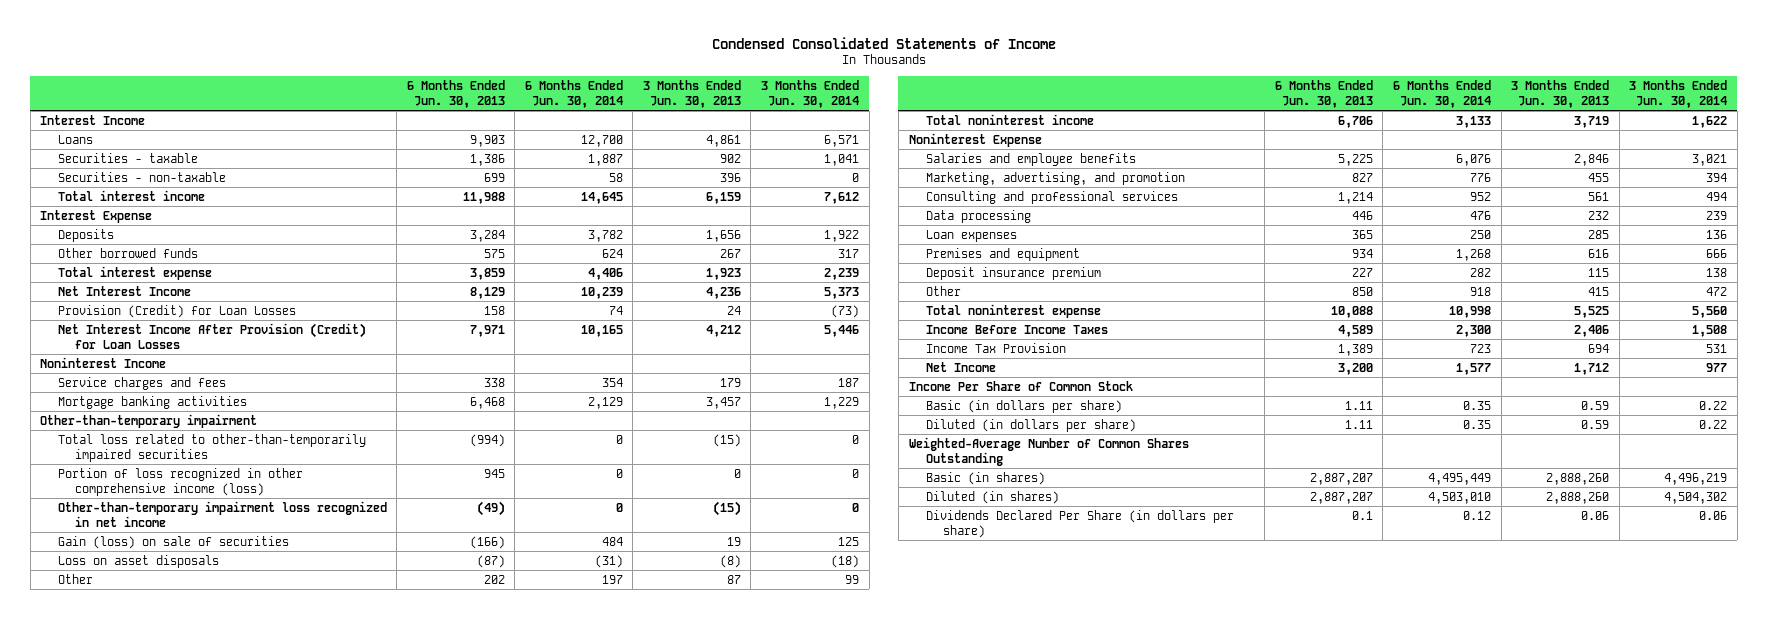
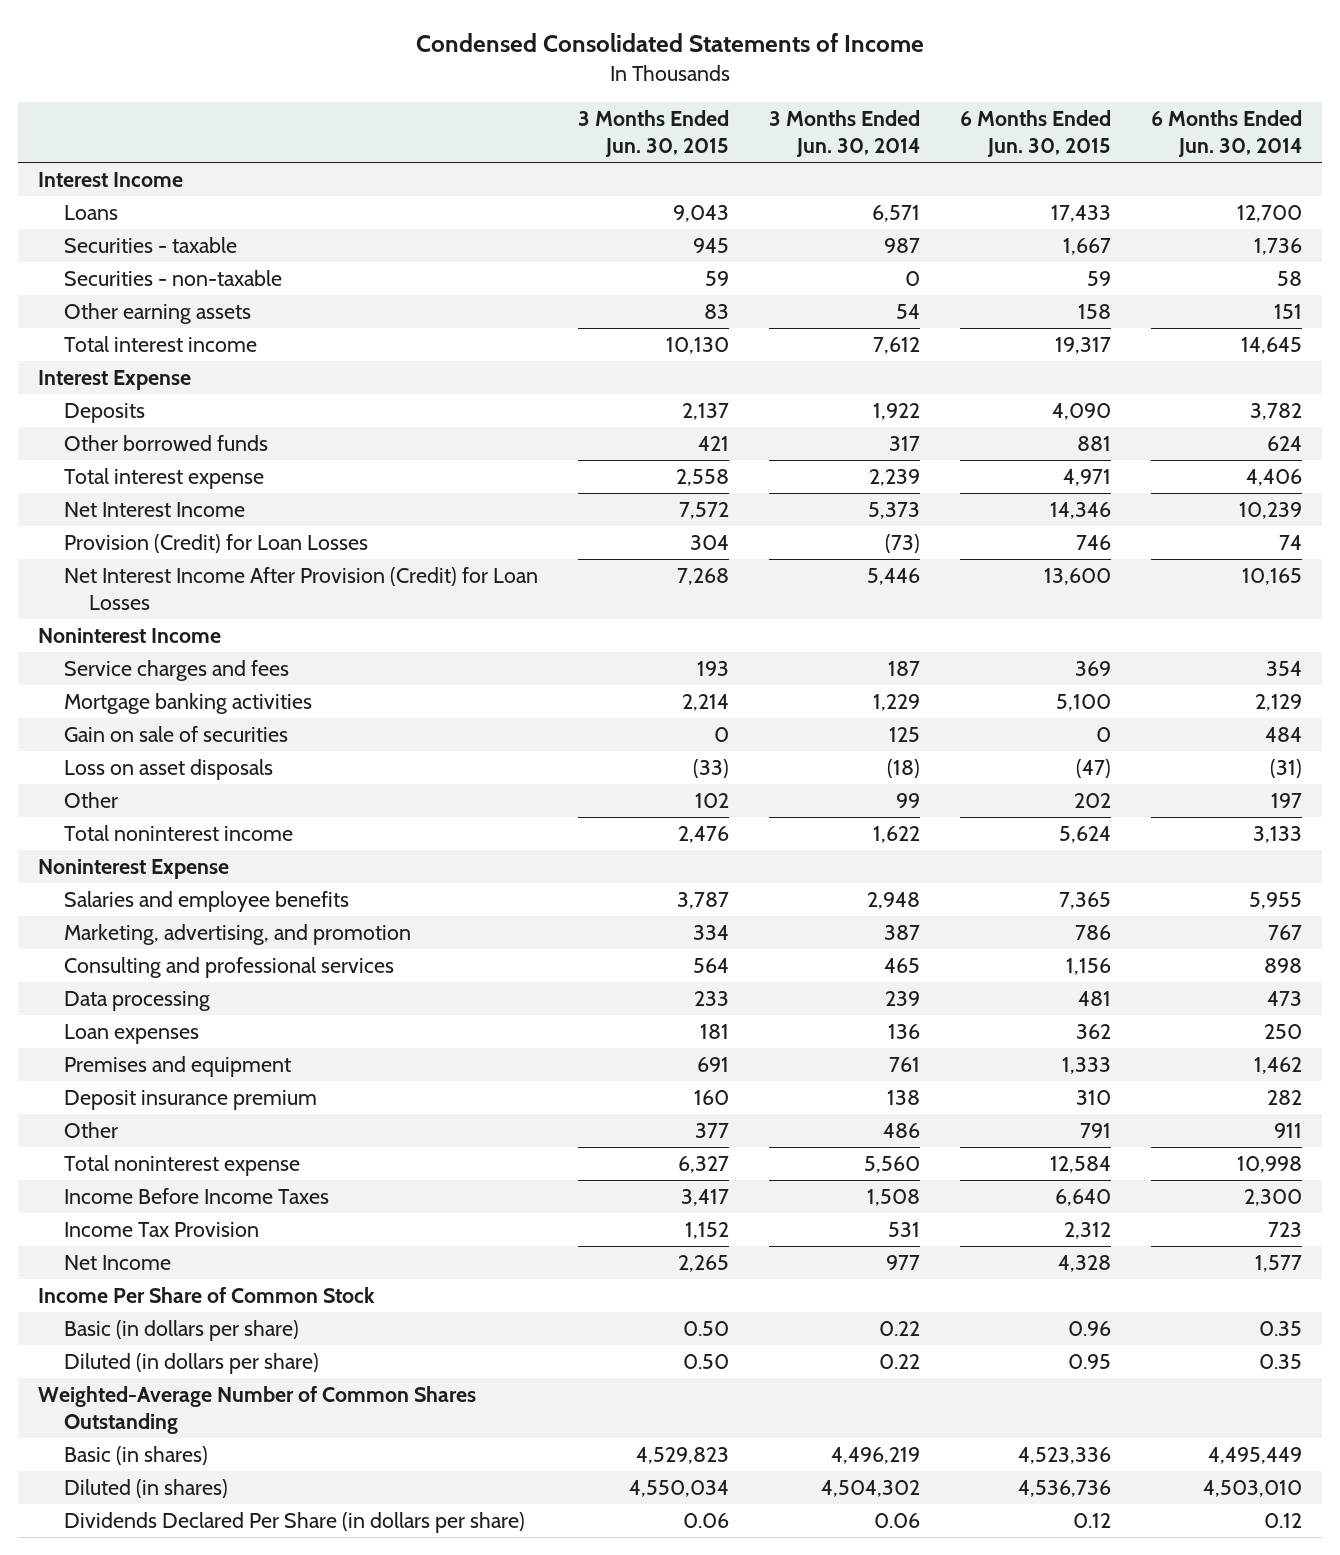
[406,79,505,108] 6 Months Ended Jun. 30, 2013 -> none
[642,79,741,108] 3 Months Ended Jun. 30, 2013 -> none
none -> [577,110,729,158] 3 Months Ended Jun. 30, 2015
none -> [959,110,1111,158] 6 Months Ended Jun. 30, 2015
[587,153,623,166] 1,887 -> [1253,238,1302,256] 1,736
[824,153,860,166] 1,041 -> [883,238,920,254] 987
none -> [63,303,251,325] Other earning assets
[40,413,258,428] Other-than-temporary impairment -> none
[57,433,366,462] Total loss related to other-than-temporarily impaired securities -> none
[57,467,303,496] Portion of loss recognized in other comprehensive income (loss) -> none
[57,500,387,527] Other-than-temporary impairment loss recognized in net income -> none
[57,535,289,549] Gain (loss) on sale of securities -> [63,726,288,743] Gain on sale of securities
[1455,153,1491,166] 6,076 -> [1248,892,1302,910] 5,955
[1692,153,1728,166] 3,021 -> [866,892,920,910] 2,948
[1469,172,1491,182] 776 -> [1267,925,1302,941] 767
[1706,172,1728,182] 394 -> [883,925,920,941] 387
[1469,191,1491,201] 952 -> [1263,958,1302,974] 898
[1706,191,1728,201] 494 -> [883,958,920,974] 465
[1469,210,1491,220] 476 -> [1266,991,1302,1007] 473
[1455,248,1491,261] 1,268 -> [1253,1057,1302,1075] 1,462
[1706,248,1728,258] 666 -> [888,1057,920,1073] 761
[1469,286,1491,296] 918 -> [1273,1123,1302,1139] 911
[1706,286,1728,296] 472 -> [882,1123,920,1139] 486

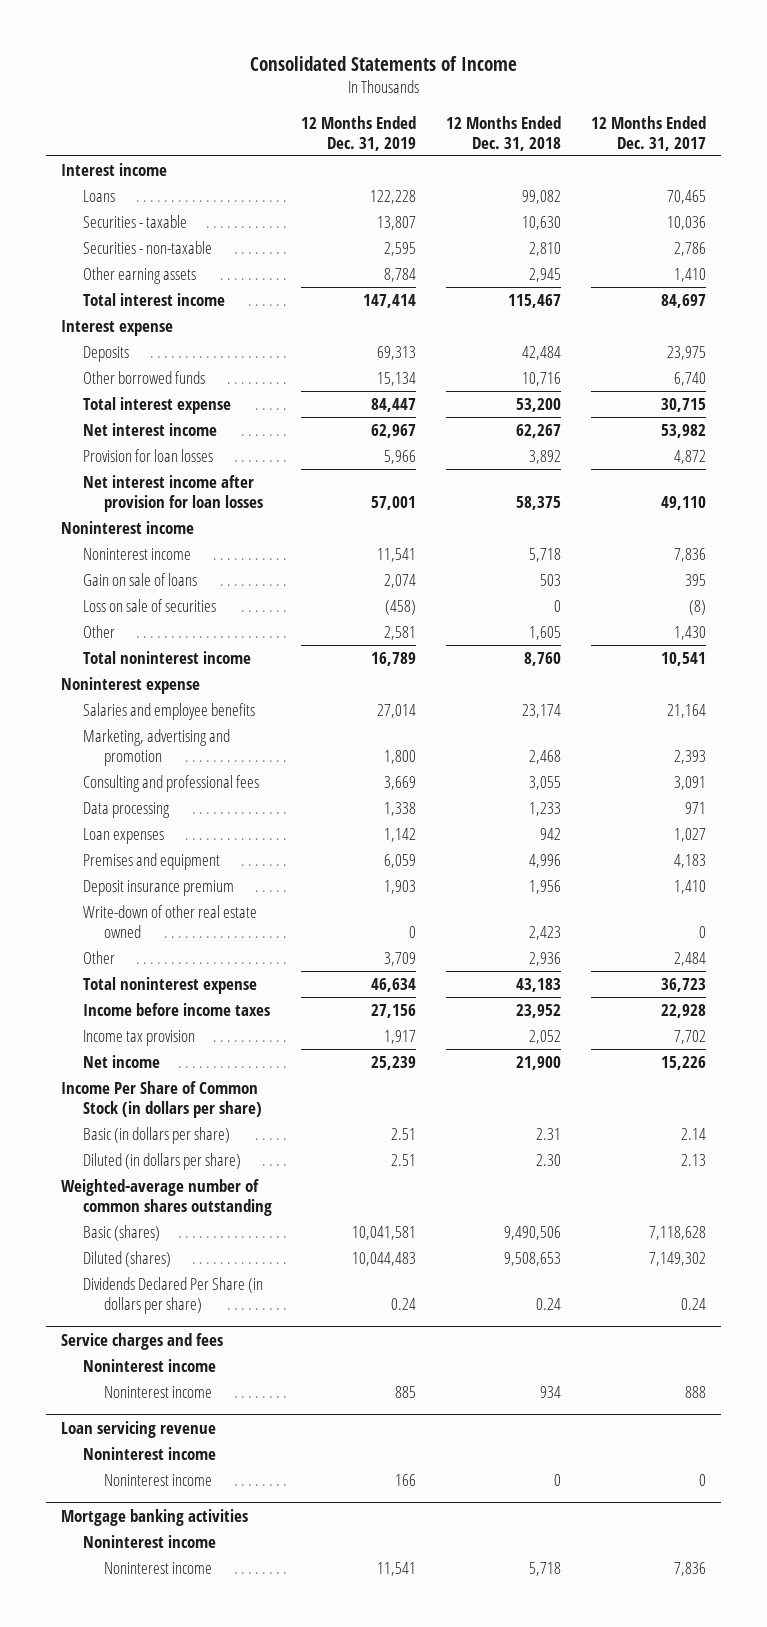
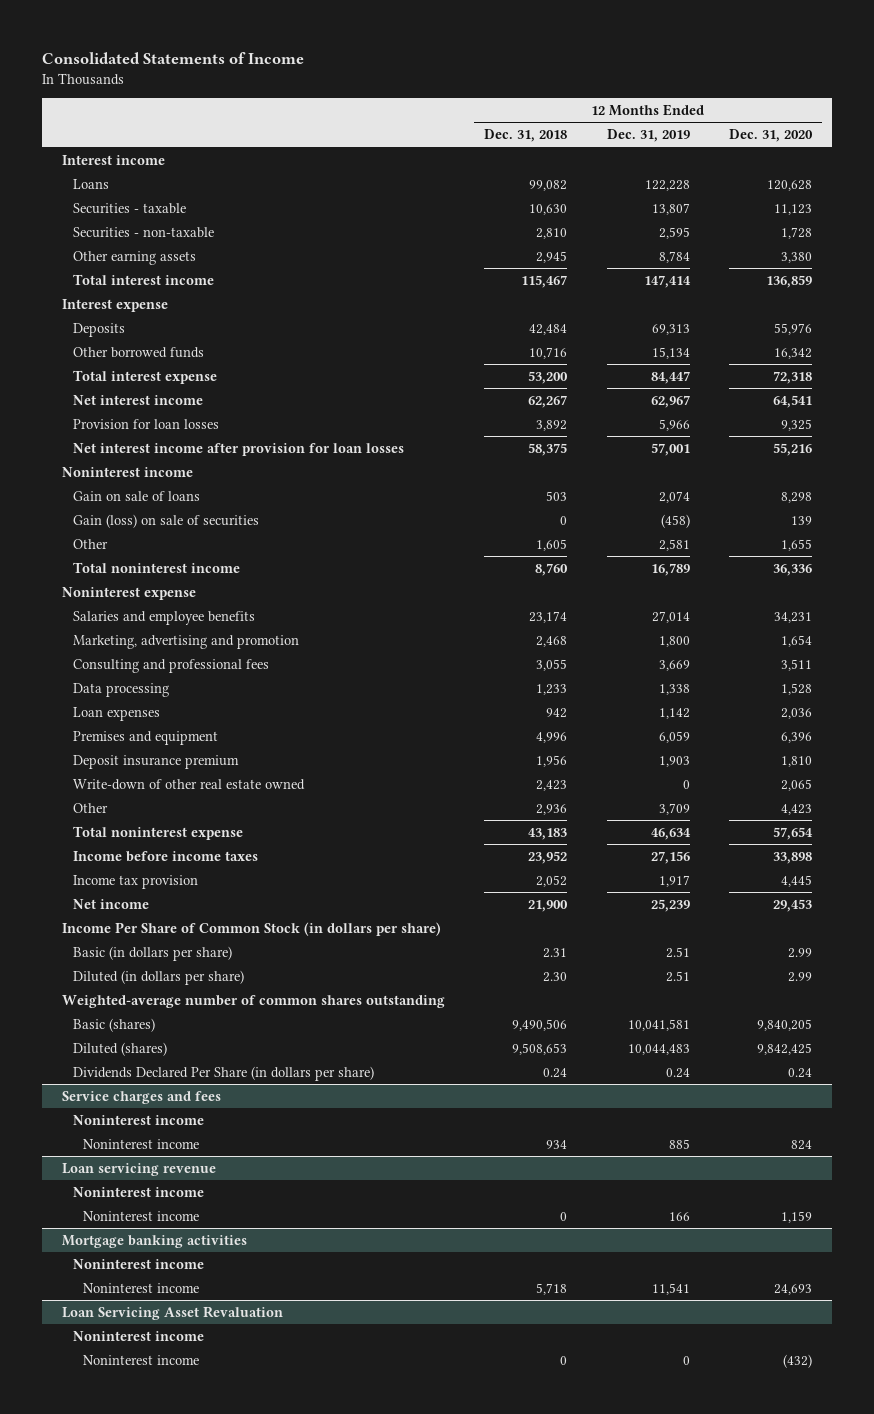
[591,115,707,151] 12 Months Ended Dec. 31, 2017 -> none
none -> [729,129,814,143] Dec. 31, 2020
[82,548,191,561] Noninterest income -> none
[82,599,216,613] Loss on sale of securities -> [72,513,259,528] Gain (loss) on sale of securities
none -> [61,1305,283,1320] Loan Servicing Asset Revaluation
none -> [72,1330,204,1341] Noninterest income
none -> [83,1354,200,1365] Noninterest income

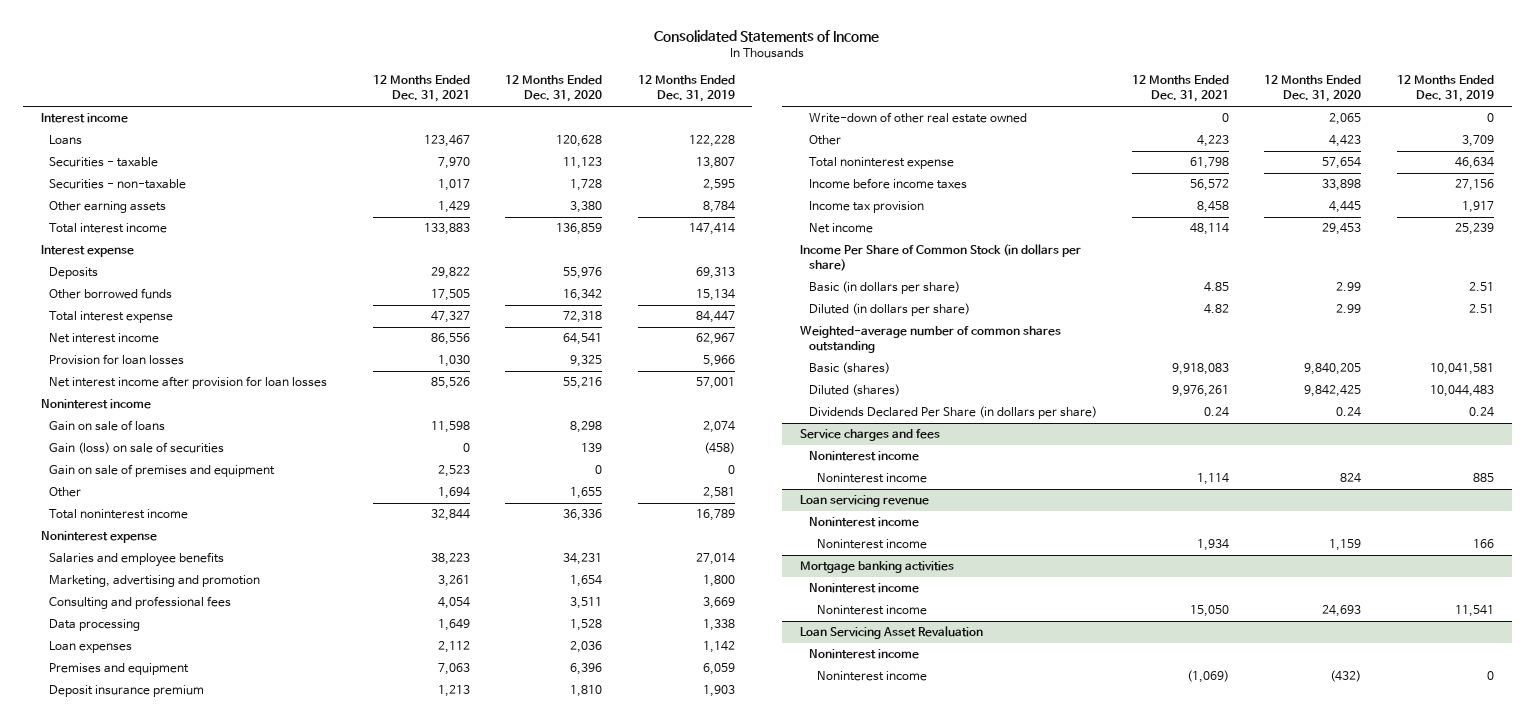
[484,129,568,143] Dec. 31, 2018 -> none
none -> [372,75,470,103] 12 Months Ended Dec. 31, 2021
none -> [49,464,276,478] Gain on sale of premises and equipment

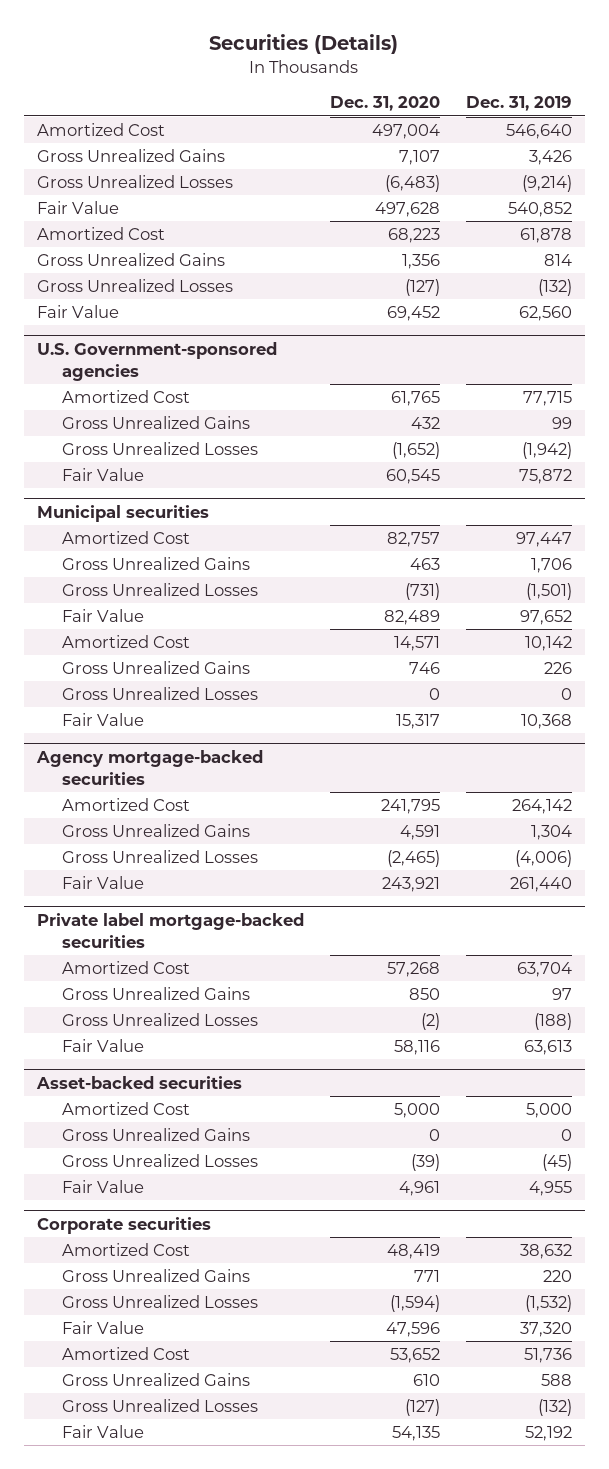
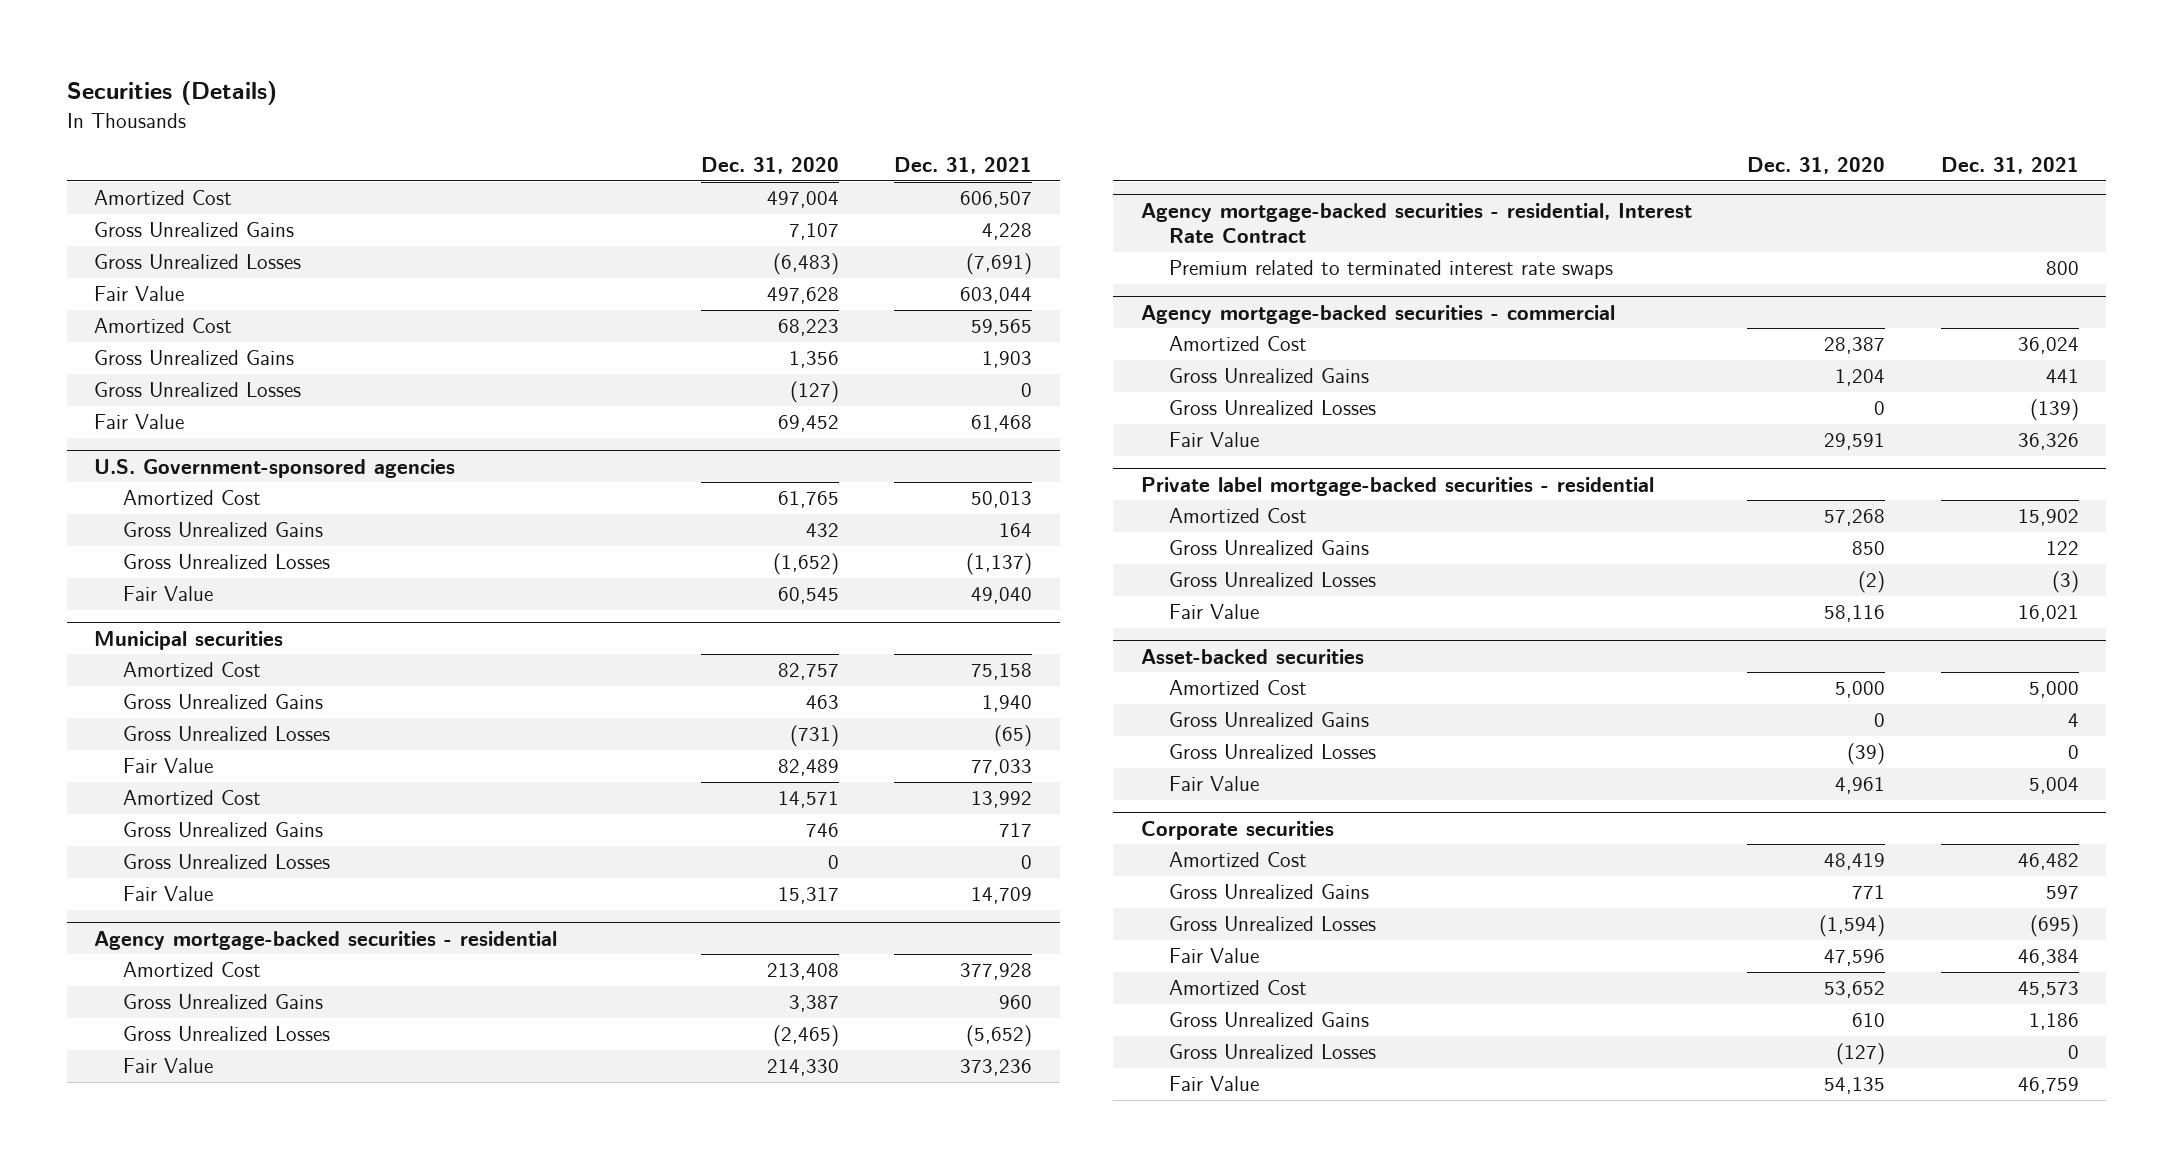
[465,96,572,112] Dec. 31, 2019 -> none
none -> [894,157,1033,175] Dec. 31, 2021
[35,749,263,785] Agency mortgage-backed securities -> [94,930,558,950] Agency mortgage-backed securities - residential
[380,799,440,815] 241,795 -> [766,963,839,981] 213,408
[399,825,440,841] 4,591 -> [788,995,839,1013] 3,387
[381,877,440,893] 243,921 -> [766,1059,839,1077] 214,330
none -> [1140,202,1692,244] Agency mortgage-backed securities - residential, Interest Rate Contract
none -> [1168,260,1613,280] Premium related to terminated interest rate swaps
none -> [1140,304,1615,324] Agency mortgage-backed securities - commercial
none -> [1168,336,1307,352] Amortized Cost
none -> [1168,368,1369,384] Gross Unrealized Gains
none -> [1168,400,1376,416] Gross Unrealized Losses
none -> [1168,432,1259,448] Fair Value
[36,912,304,948] Private label mortgage-backed securities -> [1140,476,1654,496] Private label mortgage-backed securities - residential

